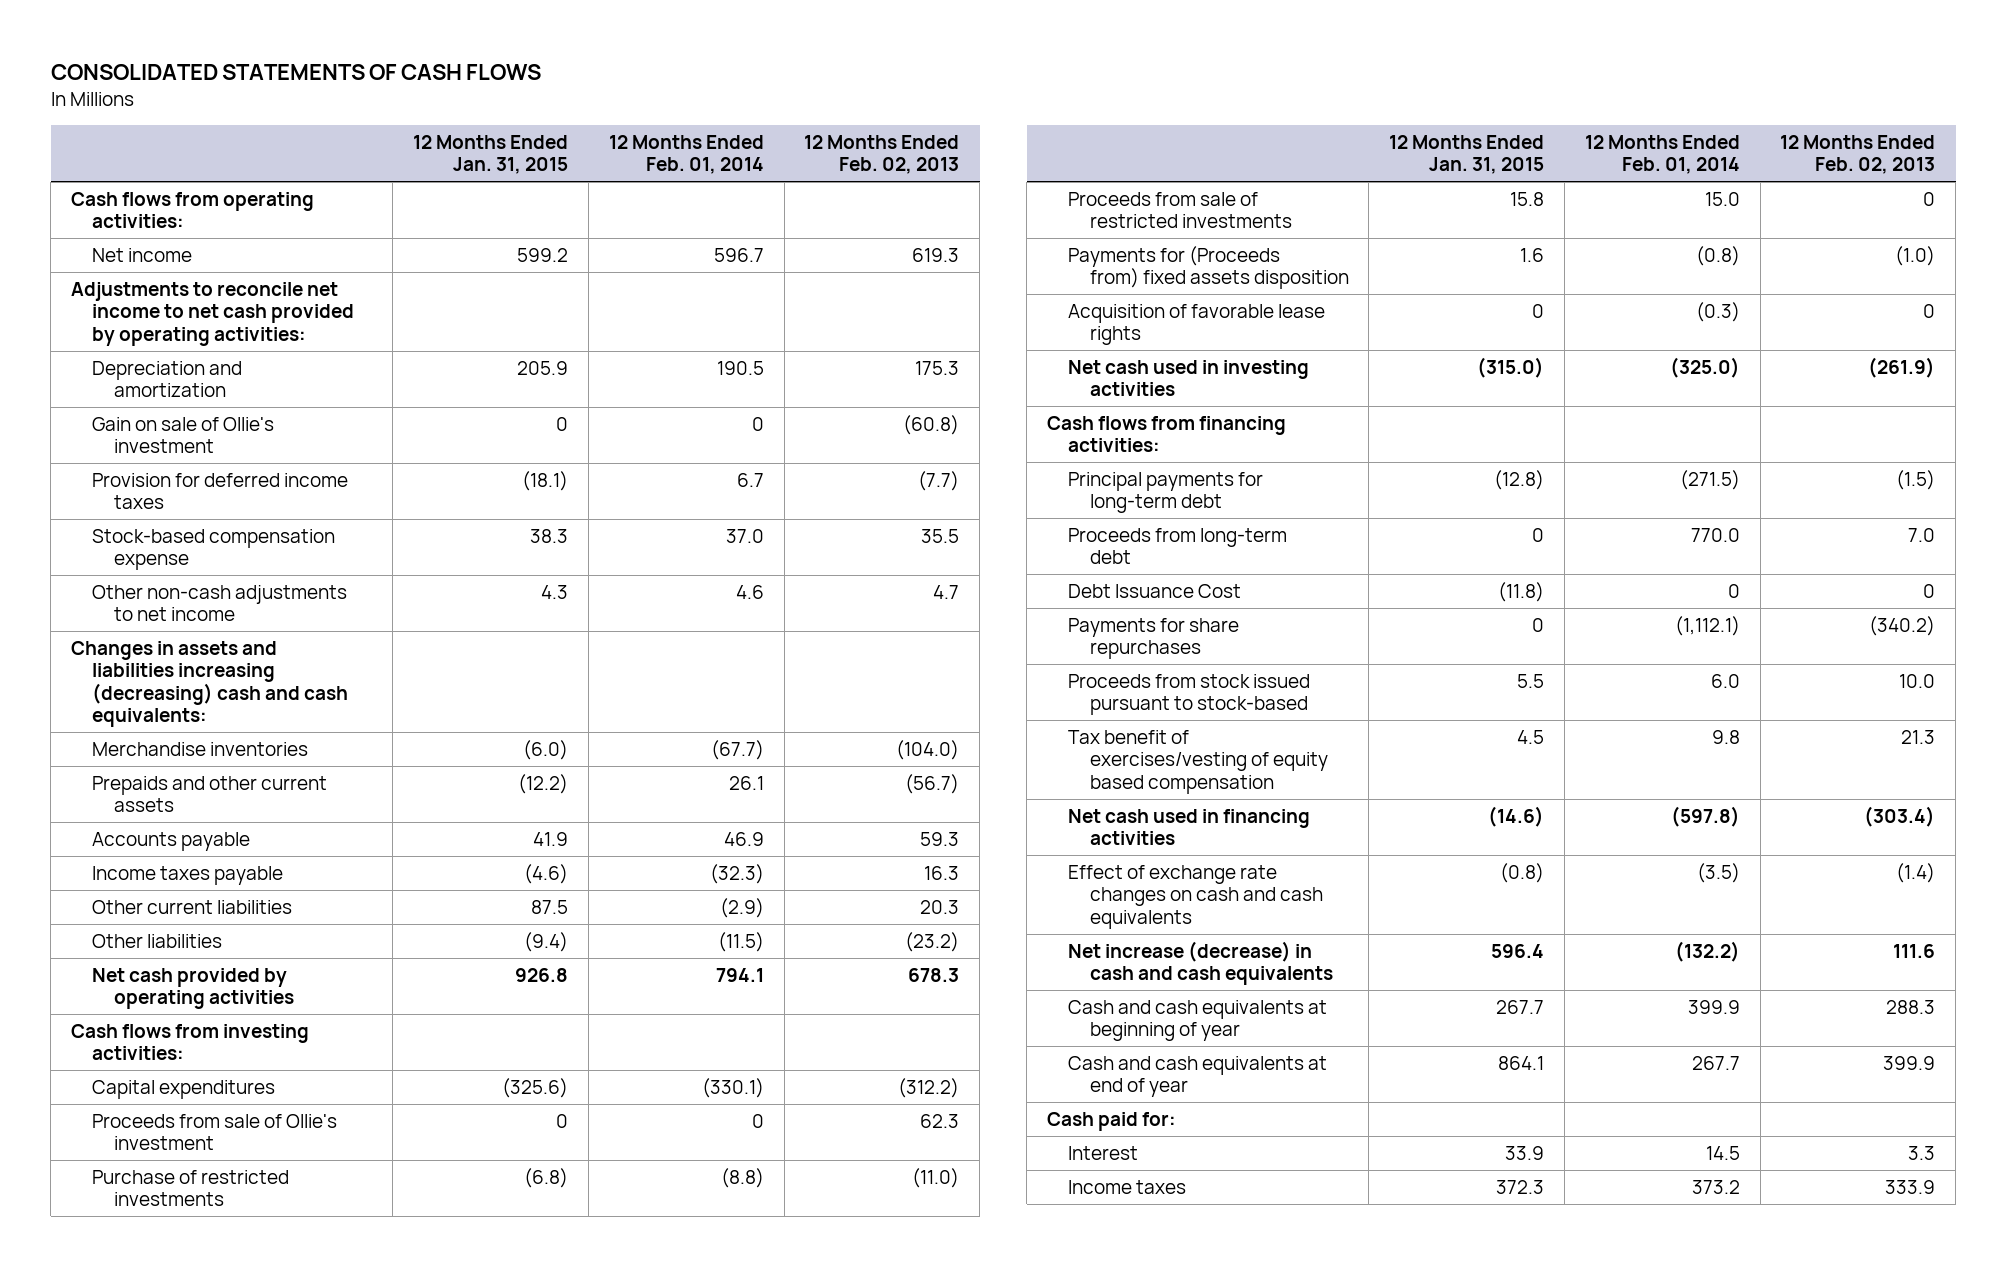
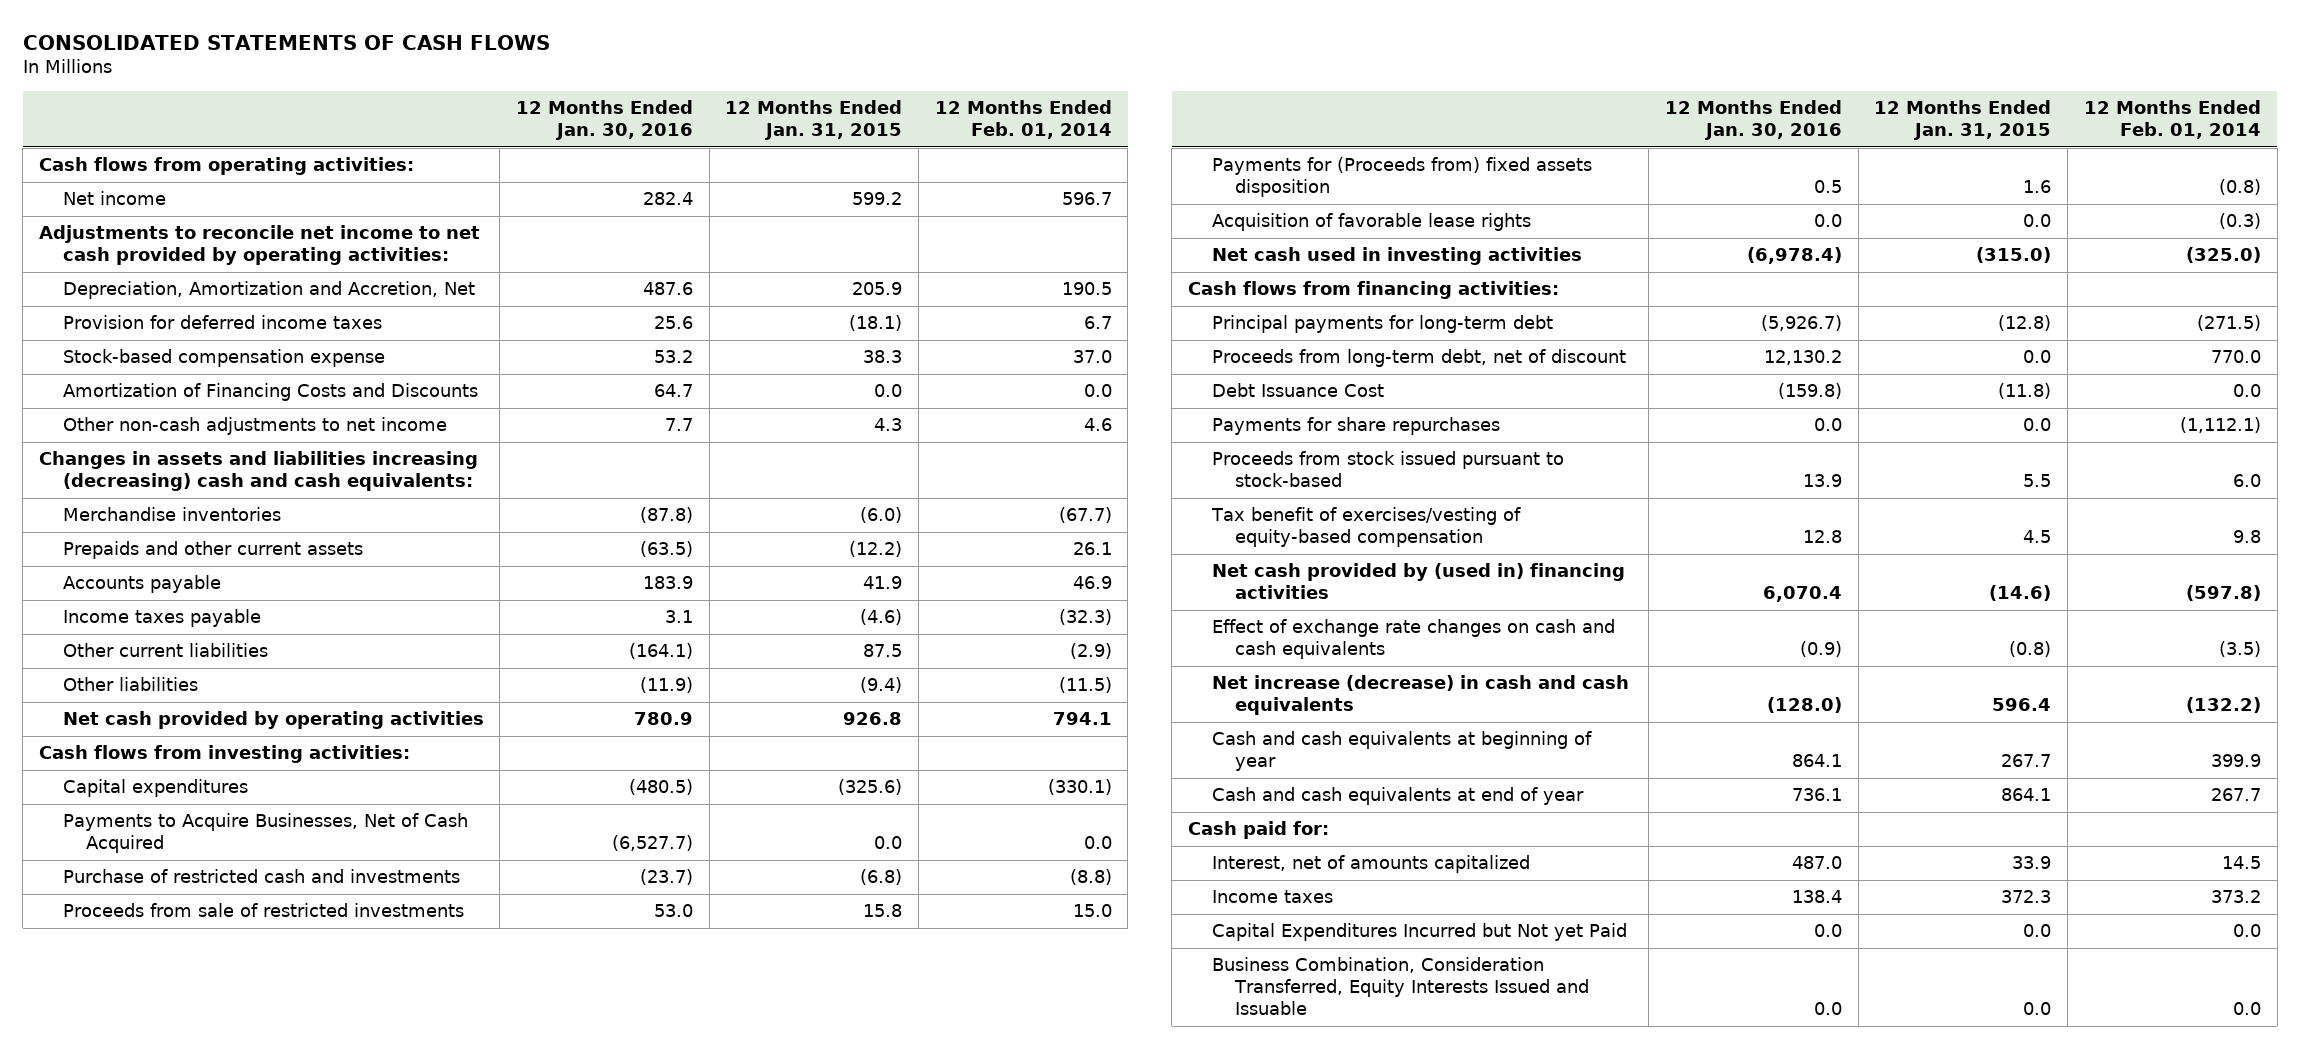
[804,134,960,175] 12 Months Ended Feb. 02, 2013 -> none
none -> [516,100,694,141] 12 Months Ended Jan. 30, 2016
[92,416,275,454] Gain on sale of Ollie's investment -> none
[92,360,243,398] Depreciation and amortization -> [62,281,475,300] Depreciation, Amortization and Accretion, Net
none -> [62,383,478,402] Amortization of Financing Costs and Discounts
[92,1113,338,1151] Proceeds from sale of Ollie's investment -> none
none -> [62,813,468,854] Payments to Acquire Businesses, Net of Cash Acquired
[92,1169,290,1207] Purchase of restricted investments -> [62,869,460,884] Purchase of restricted cash and investments
[1532,303,1545,318] 0 -> [2023,214,2052,228] 0.0
[1068,527,1288,565] Proceeds from long-term debt -> [1211,349,1626,368] Proceeds from long-term debt, net of discount
[1532,527,1545,542] 0 -> [2023,350,2052,364] 0.0
[1727,583,1740,598] 0 -> [2232,384,2261,398] 0.0
[1532,617,1545,632] 0 -> [2023,418,2052,432] 0.0
[1068,729,1328,794] Tax benefit of exercises/vesting of equity based compensation -> [1210,507,1521,548] Tax benefit of exercises/vesting of equity-based compensation
[1068,808,1311,846] Net cash used in financing activities -> [1211,563,1625,600] Net cash provided by (used in) financing activities
[1068,1145,1139,1160] Interest -> [1211,855,1530,874] Interest, net of amounts capitalized
none -> [1211,923,1627,942] Capital Expenditures Incurred but Not yet Paid
none -> [1211,957,1590,1016] Business Combination, Consideration Transferred, Equity Interests Issued and Issuable

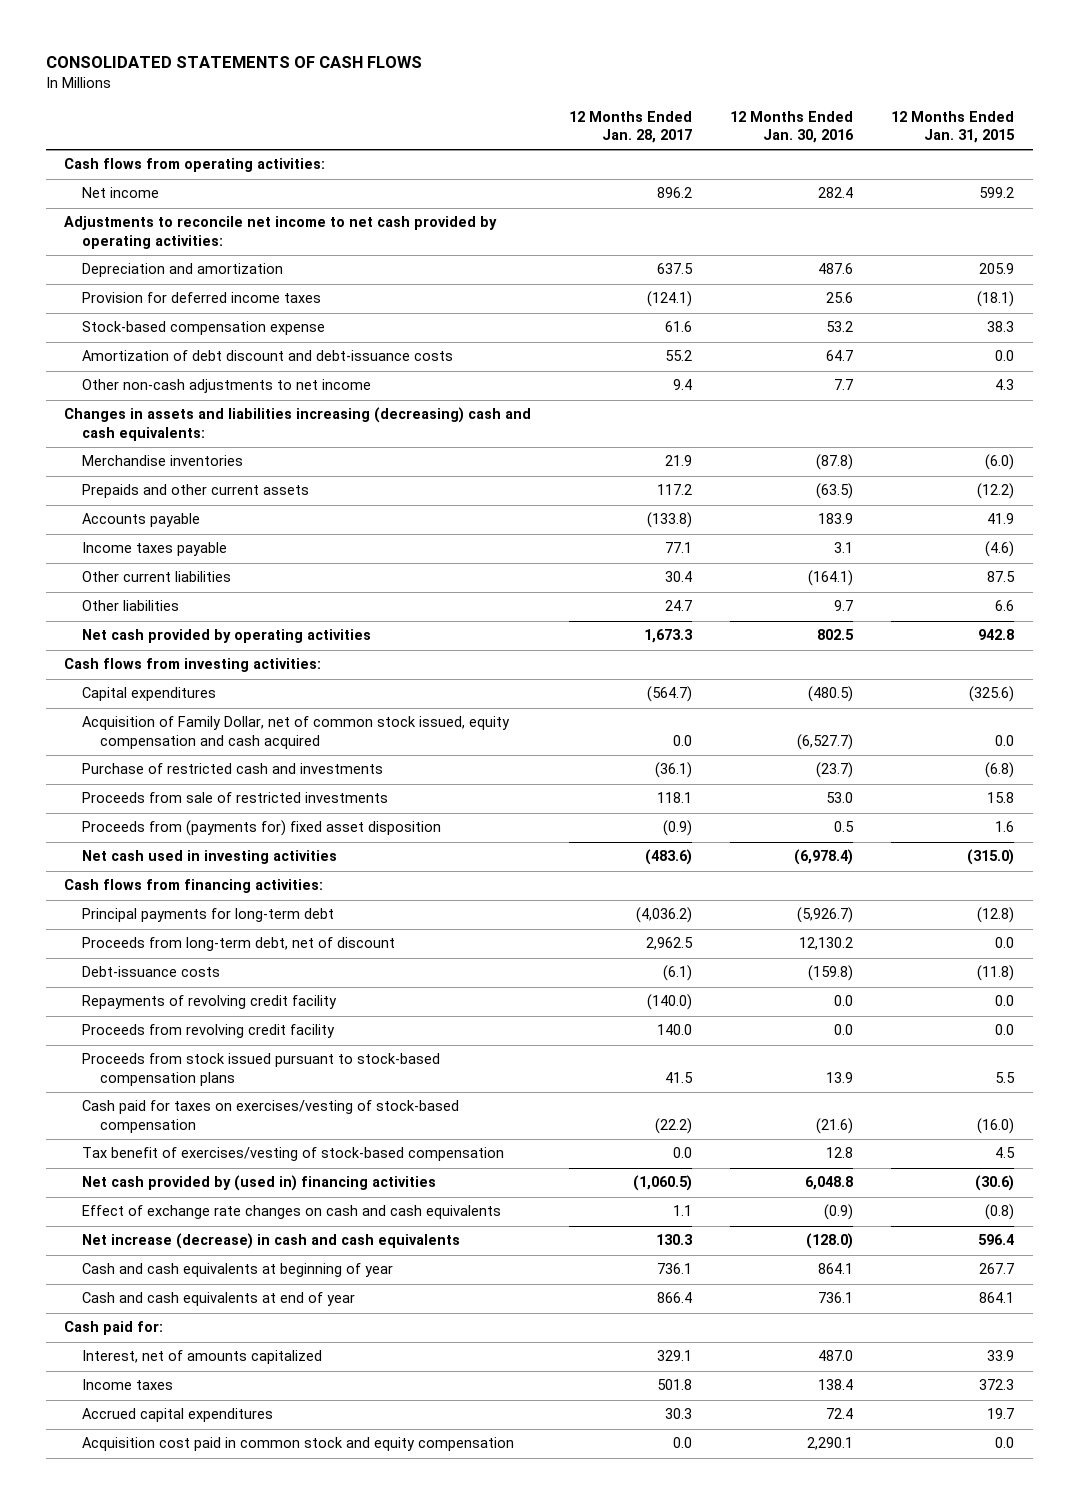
[934,100,1112,140] 12 Months Ended Feb. 01, 2014 -> none
none -> [569,110,693,143] 12 Months Ended Jan. 28, 2017
[62,281,475,300] Depreciation, Amortization and Accretion, Net -> [82,263,284,278] Depreciation and amortization
[62,383,478,402] Amortization of Financing Costs and Discounts -> [82,350,454,362] Amortization of debt discount and debt-issuance costs
[640,677,694,694] (11.9) -> [834,600,854,612] 9.7
[860,677,903,694] (9.4) -> [994,600,1014,612] 6.6
[634,712,694,726] 780.9 -> [817,629,855,641] 802.5
[843,712,903,726] 926.8 -> [977,629,1014,641] 942.8
[62,813,468,854] Payments to Acquire Businesses, Net of Cash Acquired -> [82,716,511,749] Acquisition of Family Dollar, net of common stock issued, equity compensation and cash acquired
[1211,213,1531,232] Acquisition of favorable lease rights -> none
[1211,157,1592,198] Payments for (Proceeds from) fixed assets disposition -> [82,820,442,837] Proceeds from (payments for) fixed asset disposition
[1211,417,1500,436] Payments for share repurchases -> none
[1211,383,1384,398] Debt Issuance Cost -> [82,966,221,978] Debt-issuance costs
none -> [82,995,338,1010] Repayments of revolving credit facility
none -> [82,1024,336,1039] Proceeds from revolving credit facility
[1211,451,1564,488] Proceeds from stock issued pursuant to stock-based -> [82,1053,441,1086] Proceeds from stock issued pursuant to stock-based compensation plans
none -> [82,1100,460,1133] Cash paid for taxes on exercises/vesting of stock-based compensation
[1210,507,1521,548] Tax benefit of exercises/vesting of equity-based compensation -> [82,1147,505,1162] Tax benefit of exercises/vesting of stock-based compensation
[1763,586,1843,603] 6,070.4 -> [805,1176,854,1191] 6,048.8
[1989,585,2052,602] (14.6) -> [974,1175,1014,1192] (30.6)
[1211,957,1590,1016] Business Combination, Consideration Transferred, Equity Interests Issued and Issuable -> none
[1211,923,1627,942] Capital Expenditures Incurred but Not yet Paid -> [82,1408,274,1423] Accrued capital expenditures
[1814,924,1843,938] 0.0 -> [826,1408,854,1420] 72.4
[2023,924,2052,938] 0.0 -> [986,1408,1014,1420] 19.7
none -> [82,1437,515,1452] Acquisition cost paid in common stock and equity compensation

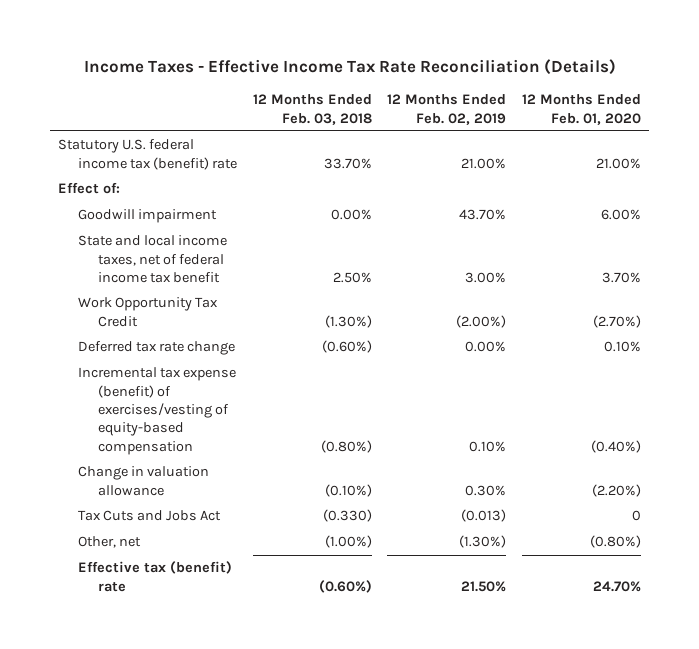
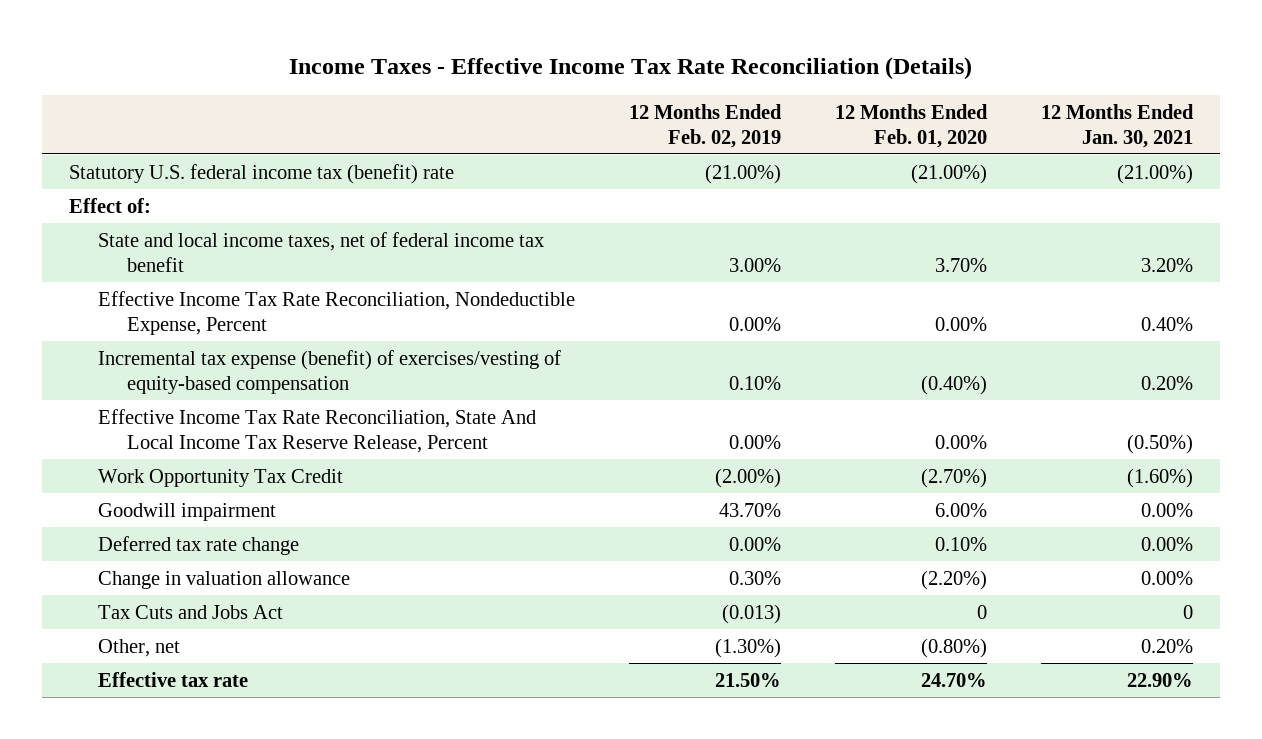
[252,94,372,125] 12 Months Ended Feb. 03, 2018 -> none
none -> [1041,103,1195,148] 12 Months Ended Jan. 30, 2021
[461,157,507,169] 21.00% -> [705,163,782,184] (21.00%)
[596,157,642,169] 21.00% -> [911,163,988,184] (21.00%)
none -> [97,290,575,335] Effective Income Tax Rate Reconciliation, Nondeductible Expense, Percent
[77,367,236,455] Incremental tax expense (benefit) of exercises/vesting of equity-based compensation -> [97,349,561,394] Incremental tax expense (benefit) of exercises/vesting of equity-based compensation
none -> [97,408,536,453] Effective Income Tax Rate Reconciliation, State And Local Income Tax Reserve Release, Percent
[77,209,217,224] Goodwill impairment -> [97,502,276,521] Goodwill impairment
[77,561,232,592] Effective tax (benefit) rate -> [97,671,248,687] Effective tax rate

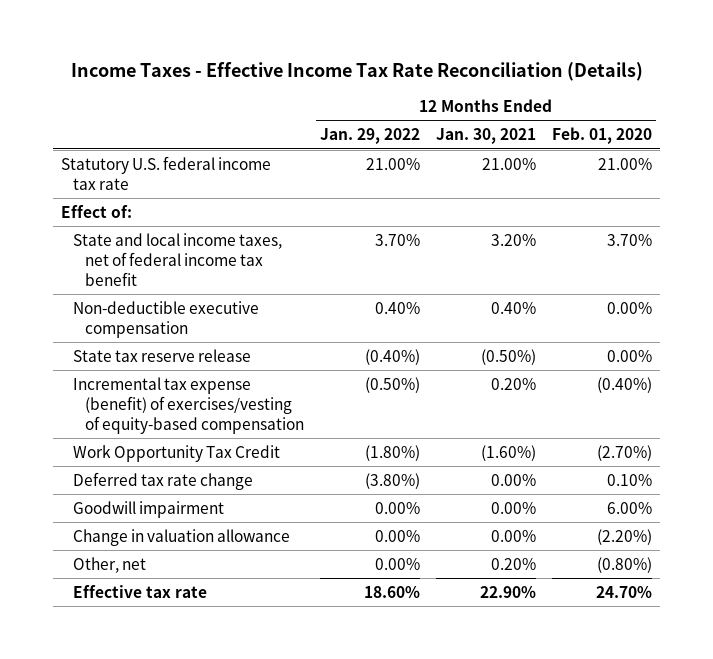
[629,103,783,148] 12 Months Ended Feb. 02, 2019 -> none
none -> [320,128,421,145] Jan. 29, 2022
[69,163,455,184] Statutory U.S. federal income tax (benefit) rate -> [60,155,271,190] Statutory U.S. federal income tax rate
[911,163,988,184] (21.00%) -> [598,157,653,170] 21.00%
[1117,163,1194,184] (21.00%) -> [482,157,537,170] 21.00%
[97,290,575,335] Effective Income Tax Rate Reconciliation, Nondeductible Expense, Percent -> [73,300,260,338] Non-deductible executive compensation
none -> [73,348,252,362] State tax reserve release
[97,408,536,453] Effective Income Tax Rate Reconciliation, State And Local Income Tax Reserve Release, Percent -> none
[97,502,276,521] Goodwill impairment -> [73,500,225,518] Goodwill impairment
[97,604,283,619] Tax Cuts and Jobs Act -> none

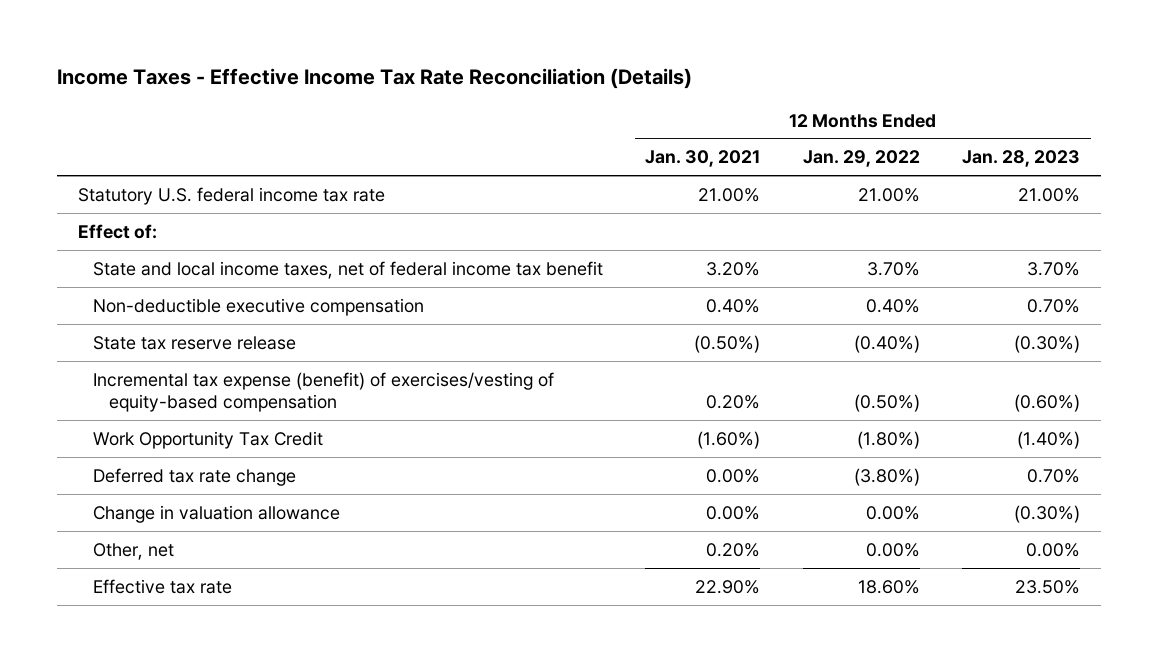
[552,127,653,145] Feb. 01, 2020 -> none
none -> [962,150,1081,168] Jan. 28, 2023
[73,500,225,518] Goodwill impairment -> none

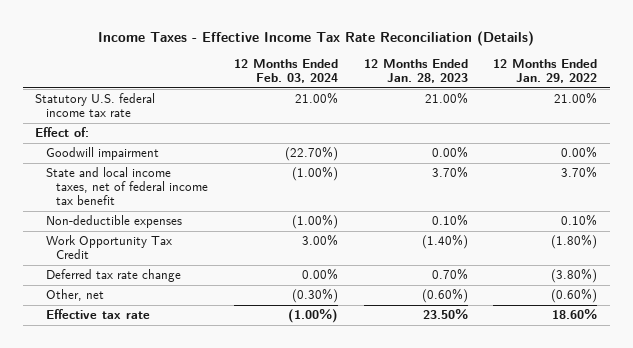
[645,150,761,168] Jan. 30, 2021 -> none
none -> [233,59,338,84] 12 Months Ended Feb. 03, 2024
none -> [45,147,159,161] Goodwill impairment
[93,335,297,350] State tax reserve release -> none
[93,371,555,413] Incremental tax expense (benefit) of exercises/vesting of equity-based compensation -> none
[93,297,425,316] Non-deductible executive compensation -> [45,215,182,229] Non-deductible expenses
[865,298,920,313] 0.40% -> [561,214,598,227] 0.10%
[1027,298,1081,313] 0.70% -> [431,214,468,227] 0.10%
[93,504,341,523] Change in valuation allowance -> none
[865,542,920,557] 0.00% -> [551,288,598,304] (0.60%)
[1026,542,1081,557] 0.00% -> [421,288,468,304] (0.60%)

